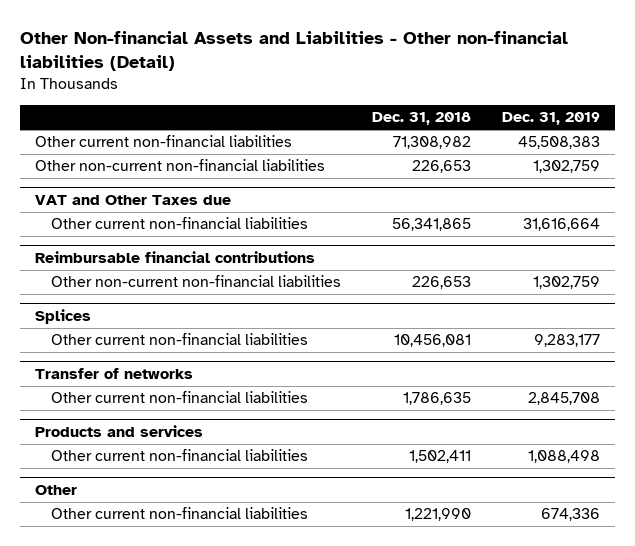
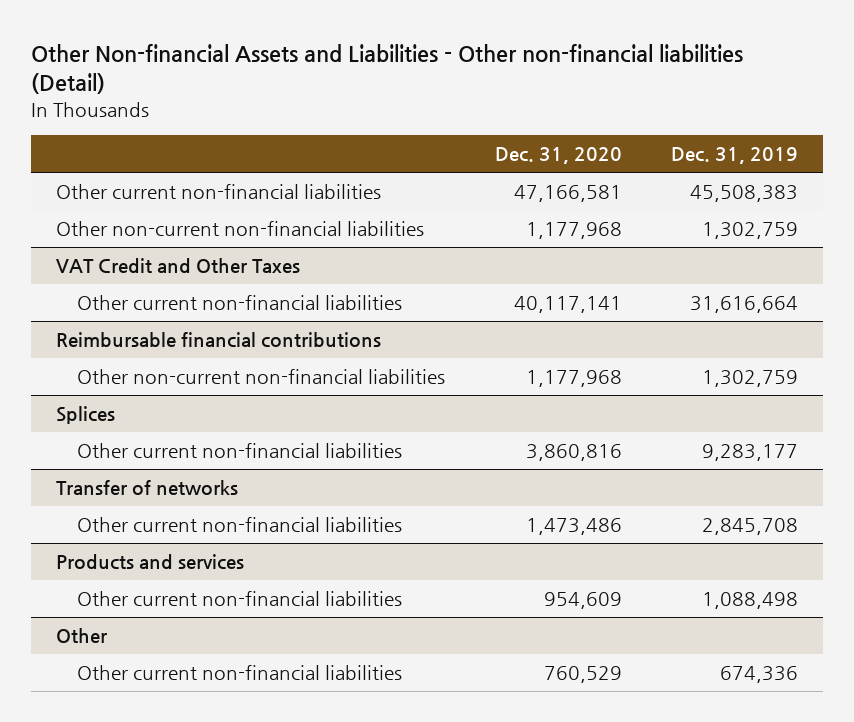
[372,112,472,126] Dec. 31, 2018 -> none
none -> [494,147,622,165] Dec. 31, 2020
[35,195,232,206] VAT and Other Taxes due -> [55,258,300,274] VAT Credit and Other Taxes

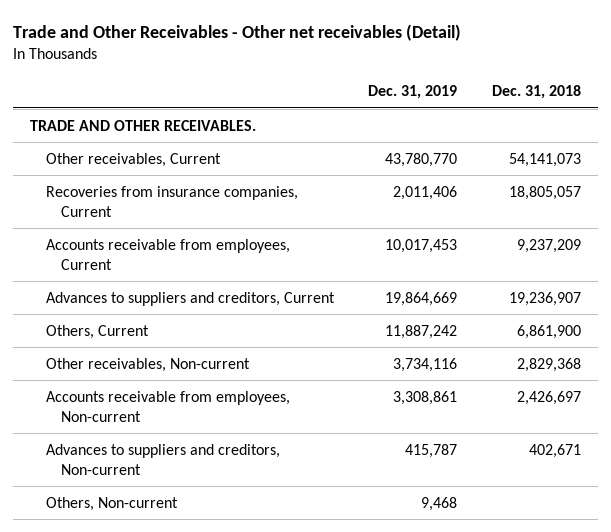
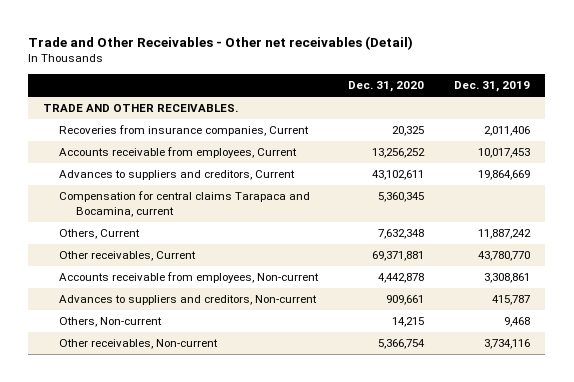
[491,85,581,100] Dec. 31, 2018 -> none
none -> [348,81,425,93] Dec. 31, 2020
none -> [59,191,311,218] Compensation for central claims Tarapaca and Bocamina, current
[45,152,221,167] Other receivables, Current -> [59,251,197,262] Other receivables, Current
[45,357,250,372] Other receivables, Non-current -> [59,339,219,350] Other receivables, Non-current

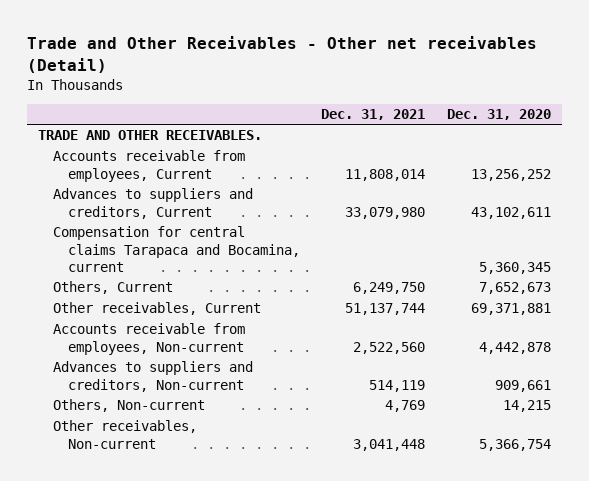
[454,81,531,93] Dec. 31, 2019 -> none
none -> [321,109,426,121] Dec. 31, 2021
[59,125,310,137] Recoveries from insurance companies, Current -> none
[378,229,425,240] 7,632,348 -> [478,282,551,295] 7,652,673

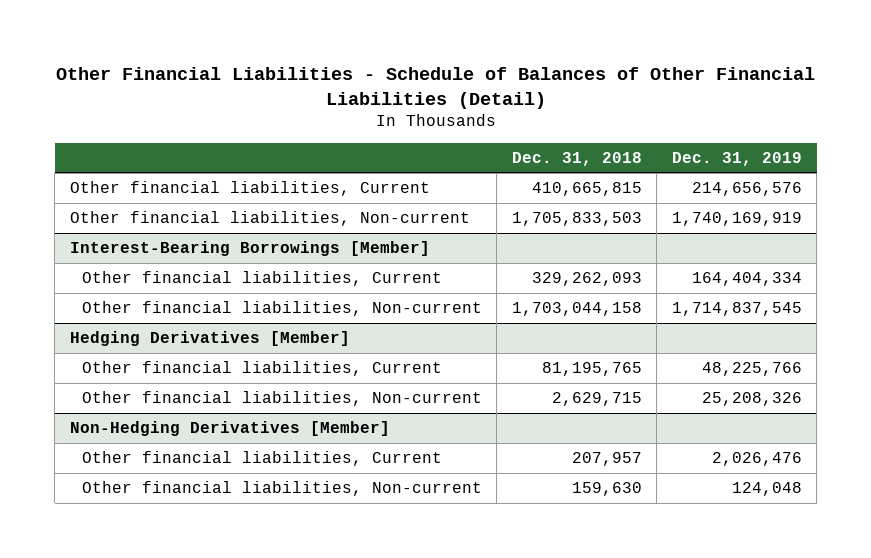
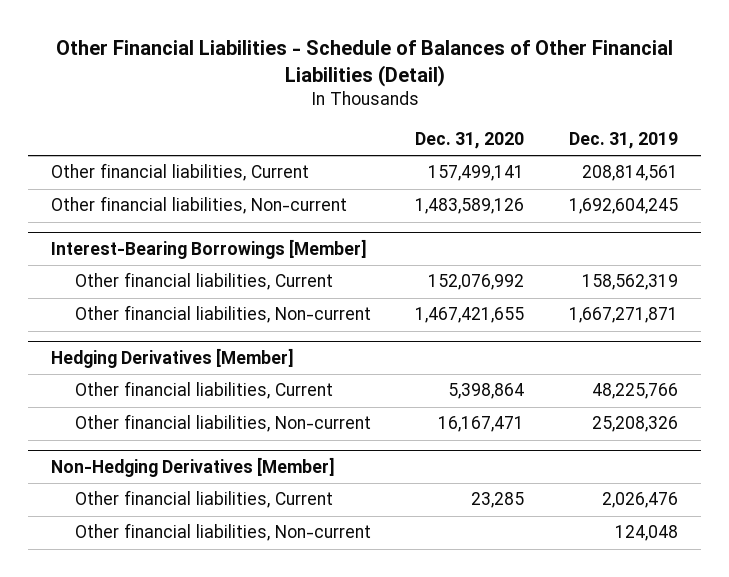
[511,151,642,166] Dec. 31, 2018 -> none
none -> [415,132,525,150] Dec. 31, 2020
[691,182,802,197] 214,656,576 -> [582,165,679,182] 208,814,561
[671,212,802,227] 1,740,169,919 -> [569,198,679,215] 1,692,604,245
[691,272,802,287] 164,404,334 -> [582,274,679,291] 158,562,319
[671,302,802,317] 1,714,837,545 -> [569,307,679,324] 1,667,271,871

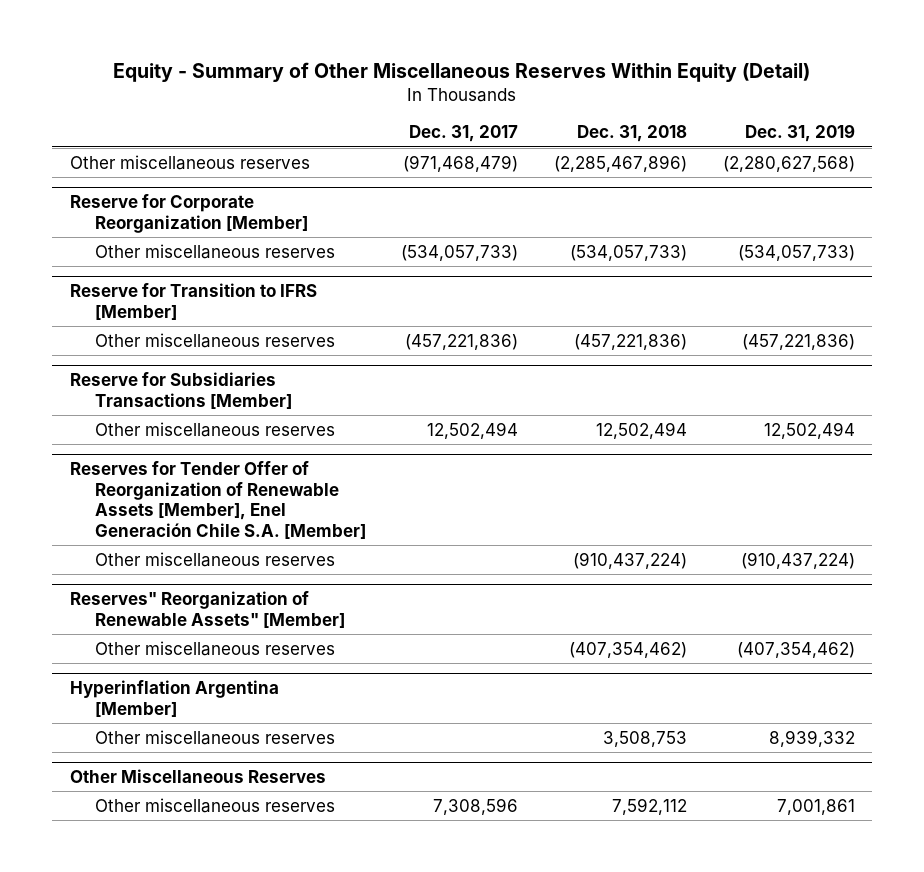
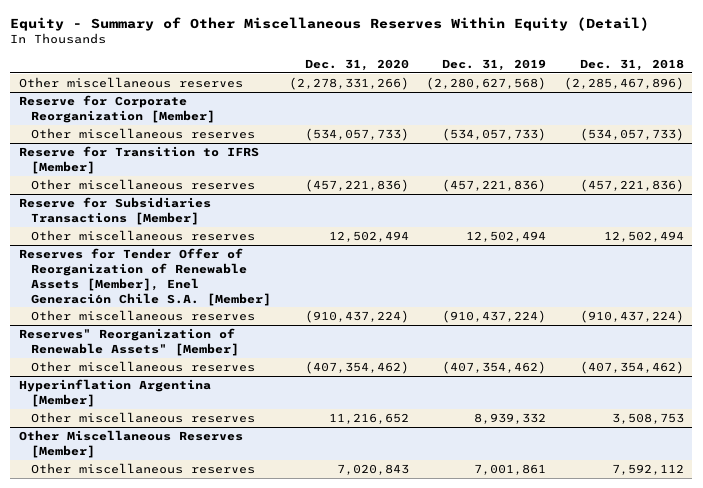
[409,125,519,143] Dec. 31, 2017 -> none
none -> [304,58,409,71] Dec. 31, 2020
[69,768,326,783] Other Miscellaneous Reserves -> [18,429,243,458] Other Miscellaneous Reserves [Member]

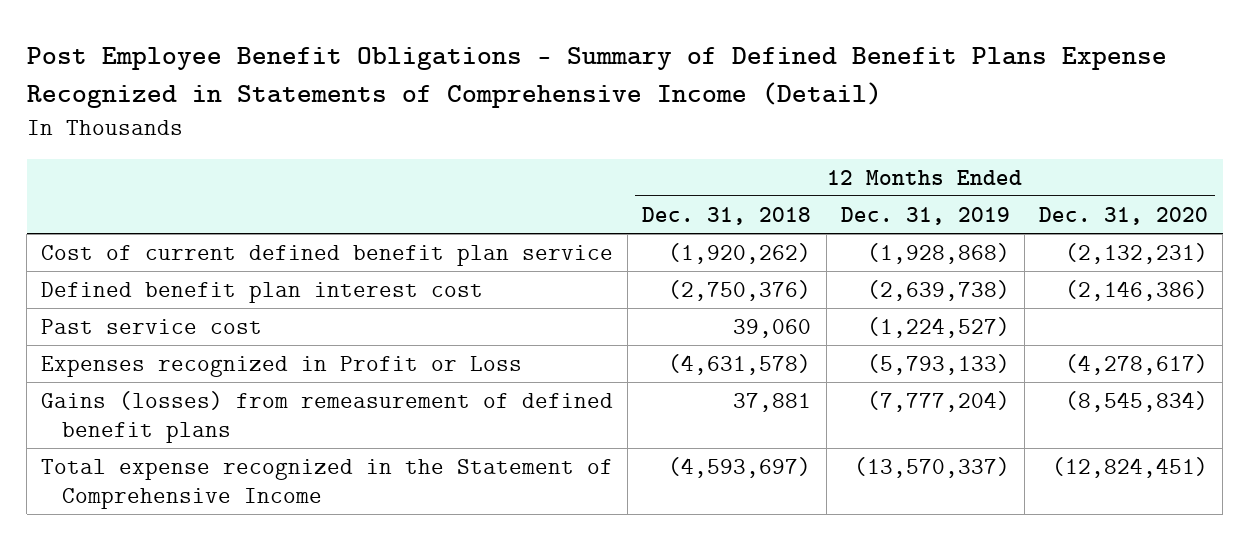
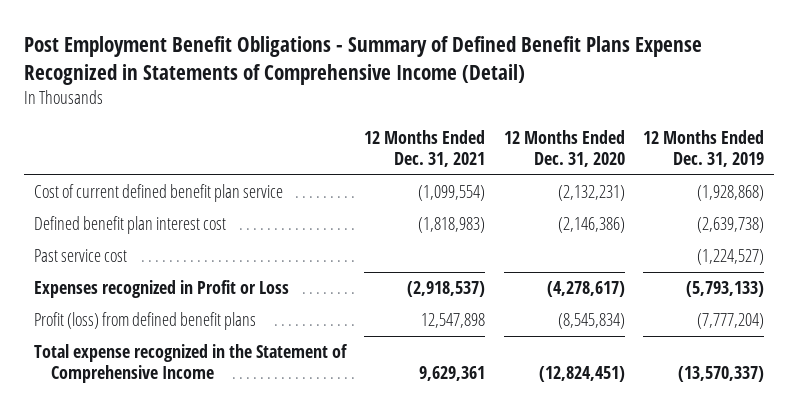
[26,47,1167,108] Post Employee Benefit Obligations - Summary of Defined Benefit Plans Expense Recognized in Statements of Comprehensive Income (Detail) -> [24,35,703,85] Post Employment Benefit Obligations - Summary of Defined Benefit Plans Expense Recognized in Statements of Comprehensive Income (Detail)
[642,206,812,225] Dec. 31, 2018 -> none
none -> [364,130,486,168] 12 Months Ended Dec. 31, 2021
[41,390,614,444] Gains (losses) from remeasurement of defined benefit plans -> [33,312,256,331] Profit (loss) from defined benefit plans

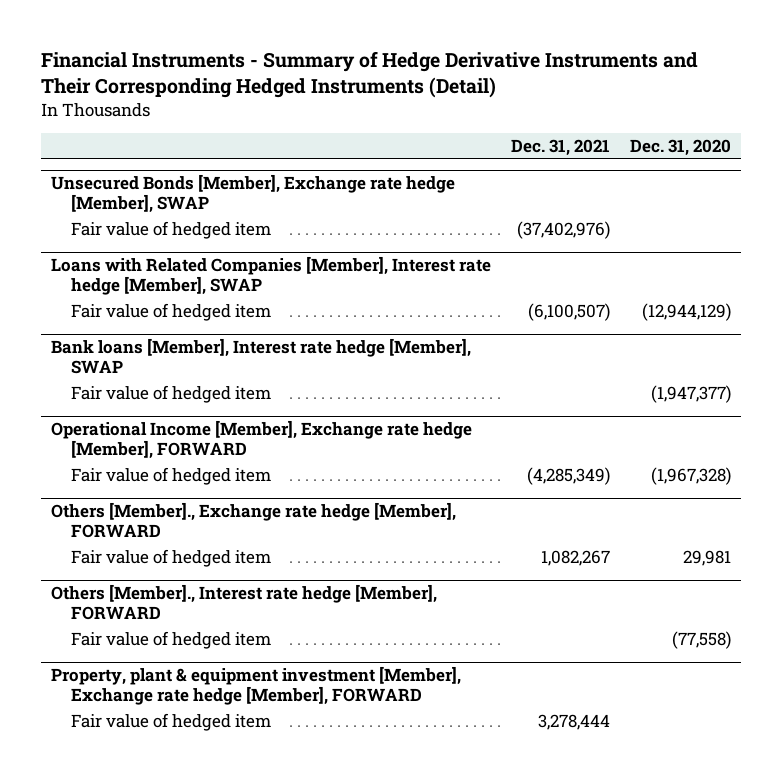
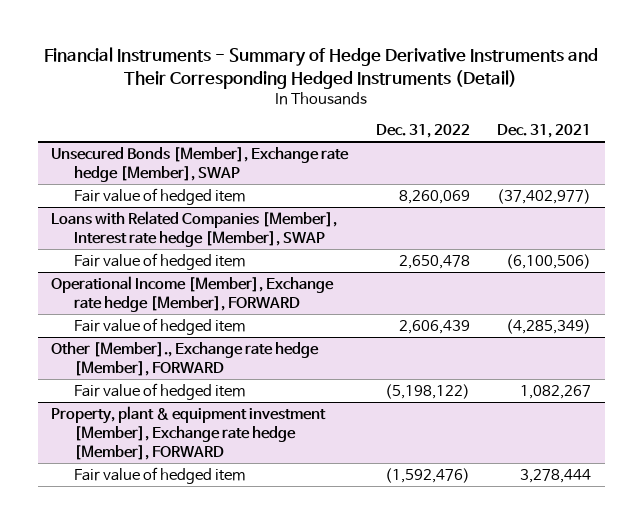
[630,139,732,157] Dec. 31, 2020 -> none
none -> [375,124,470,139] Dec. 31, 2022
[517,220,611,239] (37,402,976) -> [497,188,592,204] (37,402,977)
[50,338,471,375] Bank loans [Member], Interest rate hedge [Member], SWAP -> none
[71,384,272,403] Fair value of hedged item -> none
[528,302,611,321] (6,100,507) -> [506,253,592,269] (6,100,506)
[50,502,456,539] Others [Member]., Exchange rate hedge [Member], FORWARD -> [51,341,320,376] Other [Member]., Exchange rate hedge [Member], FORWARD
[50,584,437,621] Others [Member]., Interest rate hedge [Member], FORWARD -> none
[71,630,272,649] Fair value of hedged item -> none

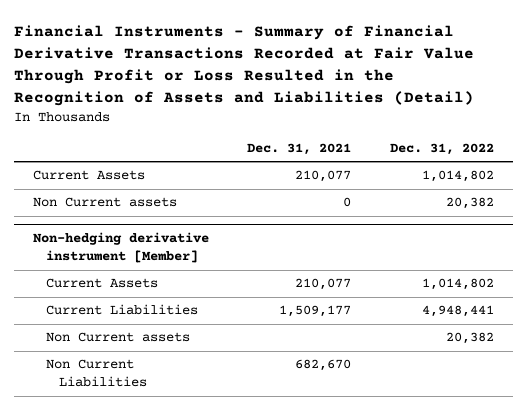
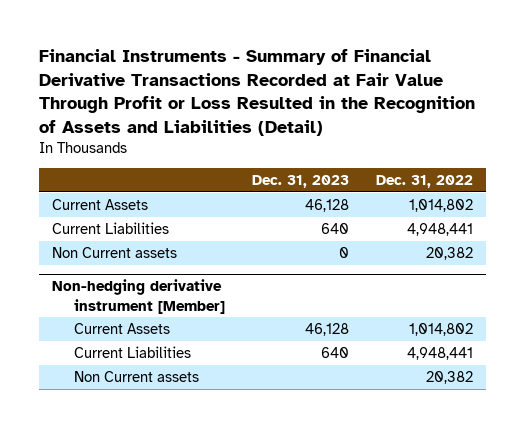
[247,143,352,156] Dec. 31, 2021 -> none
none -> [252,175,350,189] Dec. 31, 2023
none -> [52,221,170,234] Current Liabilities
[45,359,147,388] Non Current Liabilities -> none

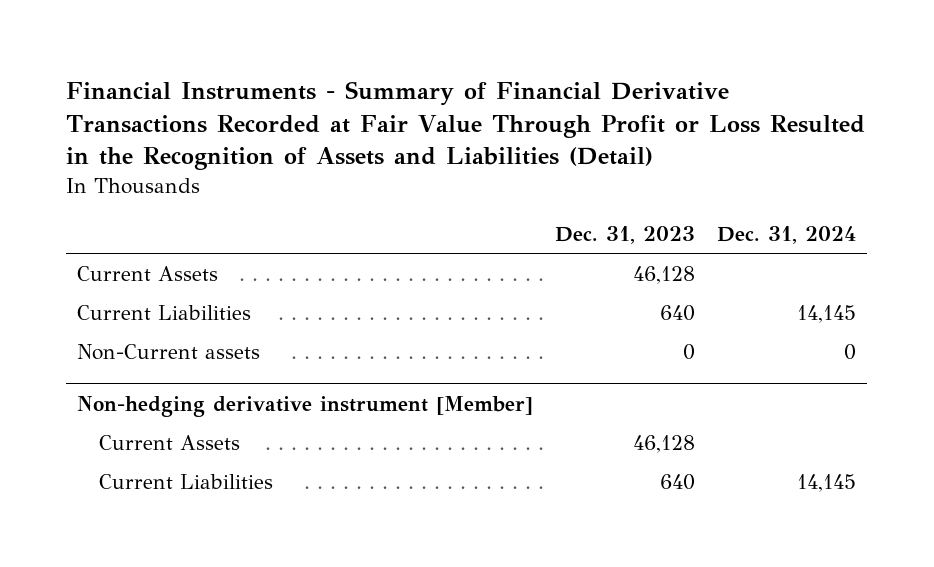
[375,175,473,189] Dec. 31, 2022 -> none
none -> [717,225,857,244] Dec. 31, 2024
[52,246,178,258] Non Current assets -> [77,343,261,360] Non-Current assets
[74,370,200,382] Non Current assets -> none

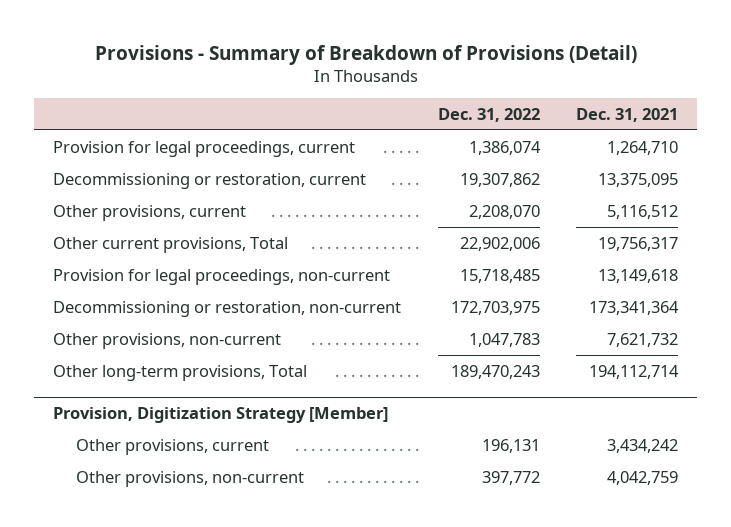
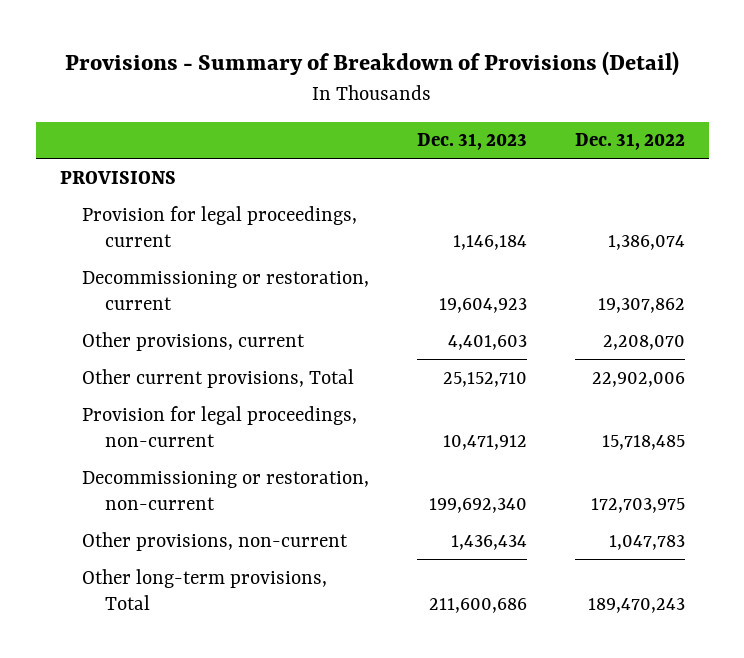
[576,107,679,122] Dec. 31, 2021 -> none
none -> [416,133,527,151] Dec. 31, 2023
none -> [59,170,176,184] PROVISIONS
[52,407,388,424] Provision, Digitization Strategy [Member] -> none
[76,438,270,455] Other provisions, current -> none
[76,470,305,487] Other provisions, non-current -> none

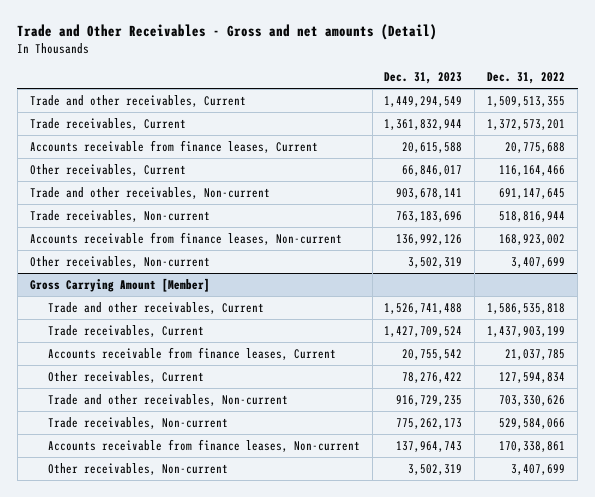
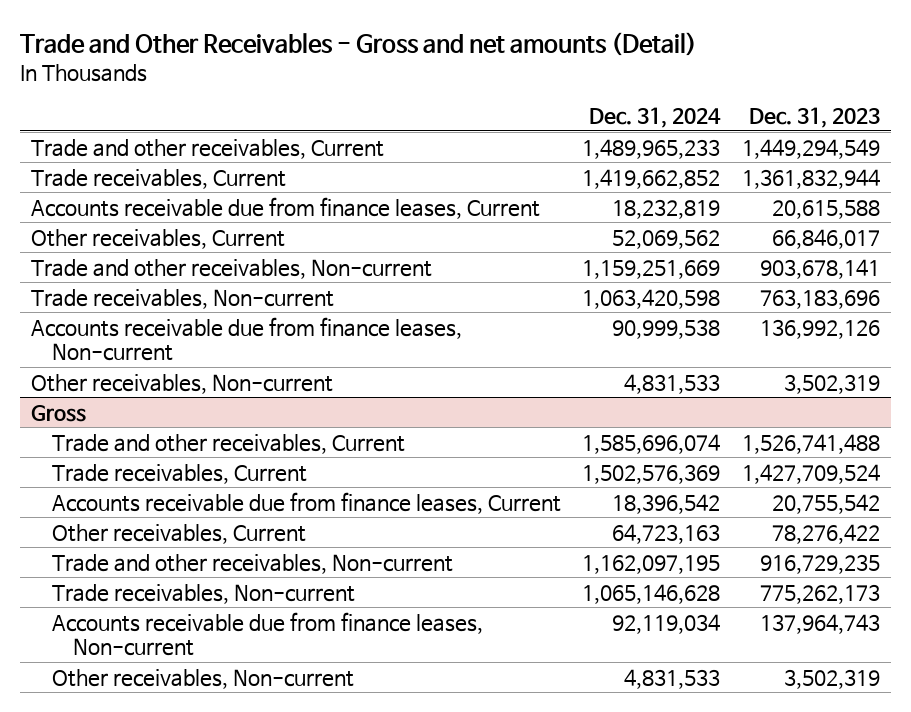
[487,72,566,85] Dec. 31, 2022 -> none
none -> [589,107,722,129] Dec. 31, 2024
[29,139,318,153] Accounts receivable from finance leases, Current -> [30,196,540,219] Accounts receivable due from finance leases, Current
[29,231,342,245] Accounts receivable from finance leases, Non-current -> [30,316,462,361] Accounts receivable due from finance leases, Non-current
[29,277,210,292] Gross Carrying Amount [Member] -> [30,404,86,422] Gross
[47,346,336,360] Accounts receivable from finance leases, Current -> [51,491,561,514] Accounts receivable due from finance leases, Current
[47,438,360,452] Accounts receivable from finance leases, Non-current -> [51,611,483,656] Accounts receivable due from finance leases, Non-current

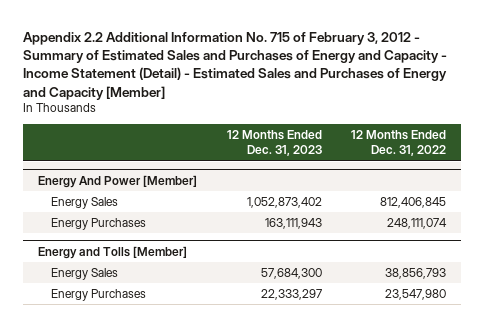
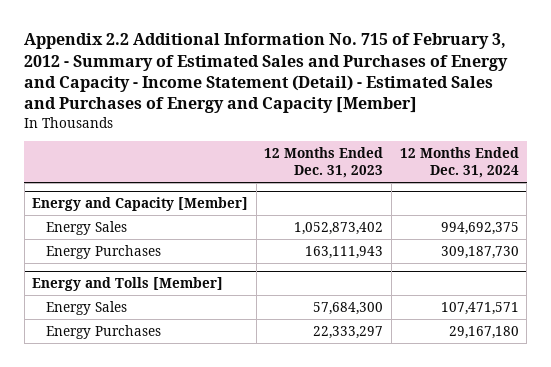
[351,130,447,157] 12 Months Ended Dec. 31, 2022 -> none
none -> [399,147,519,179] 12 Months Ended Dec. 31, 2024
[38,174,198,188] Energy And Power [Member] -> [32,197,249,212] Energy and Capacity [Member]

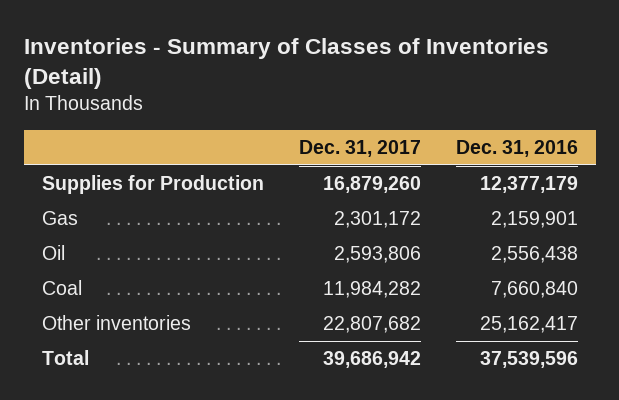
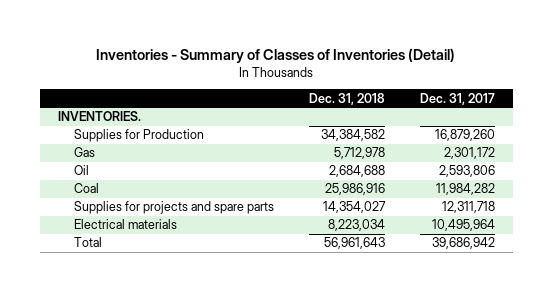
[455,140,578,158] Dec. 31, 2016 -> none
none -> [309,92,386,105] Dec. 31, 2018
none -> [57,111,141,122] INVENTORIES.
[41,315,191,331] Other inventories -> none
none -> [74,201,275,215] Supplies for projects and spare parts
none -> [74,219,178,230] Electrical materials

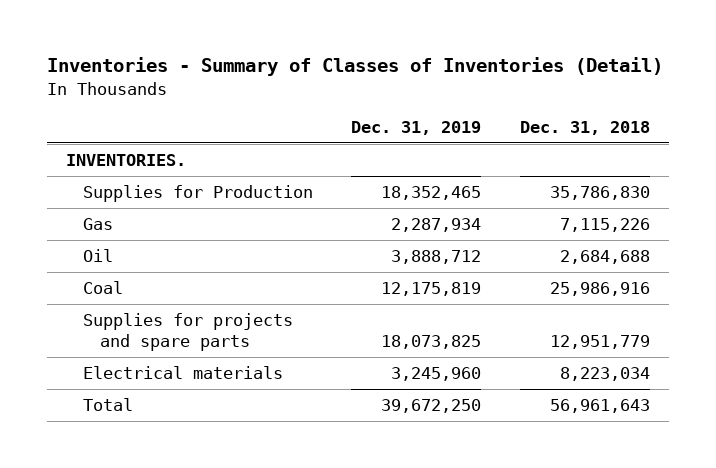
[420,92,496,105] Dec. 31, 2017 -> none
none -> [351,121,482,136] Dec. 31, 2019
[321,129,386,142] 34,384,582 -> [549,185,650,200] 35,786,830
[334,147,386,160] 5,712,978 -> [559,217,650,232] 7,115,226
[323,201,387,214] 14,354,027 -> [549,335,650,350] 12,951,779

